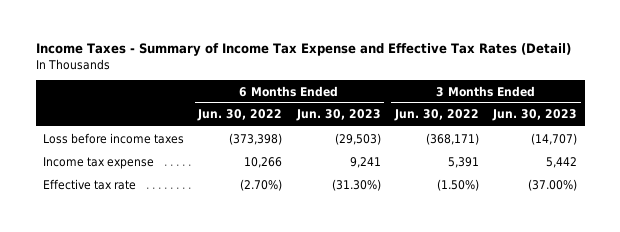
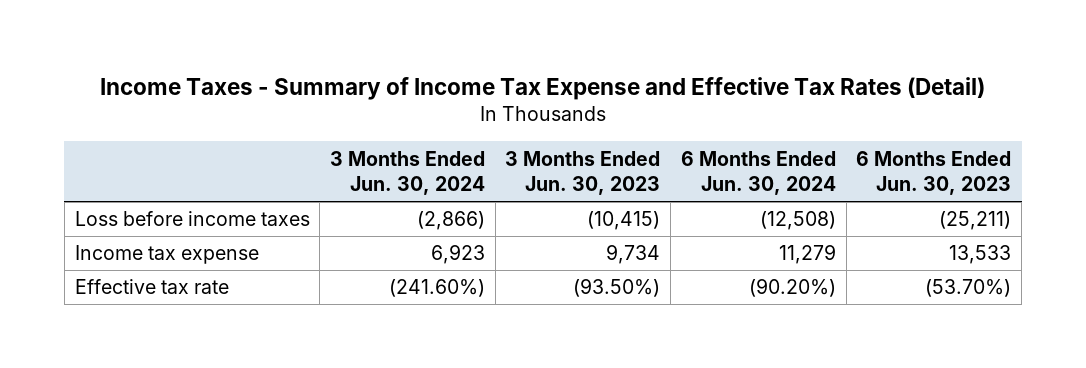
[197,109,283,122] Jun. 30, 2022 -> none
[394,109,480,122] Jun. 30, 2022 -> none
none -> [329,150,485,196] 3 Months Ended Jun. 30, 2024
none -> [680,150,836,196] 6 Months Ended Jun. 30, 2024
[334,132,381,145] (29,503) -> [939,211,1012,231] (25,211)
[531,132,578,145] (14,707) -> [587,211,661,231] (10,415)
[349,156,381,168] 9,241 -> [949,245,1012,265] 13,533
[546,156,578,168] 5,442 -> [606,244,661,265] 9,734
[331,178,381,191] (31.30%) -> [925,279,1012,298] (53.70%)
[528,178,578,191] (37.00%) -> [573,278,661,298] (93.50%)

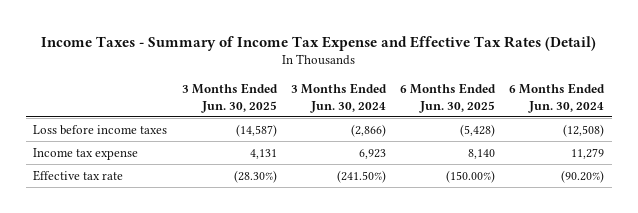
[505,150,661,196] 3 Months Ended Jun. 30, 2023 -> none
[856,150,1012,196] 6 Months Ended Jun. 30, 2023 -> none
none -> [181,82,278,113] 3 Months Ended Jun. 30, 2025
none -> [400,82,497,113] 6 Months Ended Jun. 30, 2025
[388,279,485,298] (241.60%) -> [336,169,386,183] (241.50%)

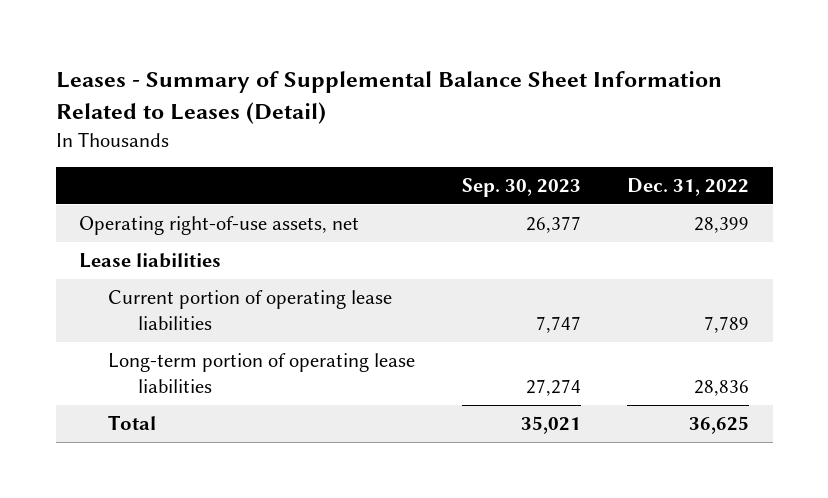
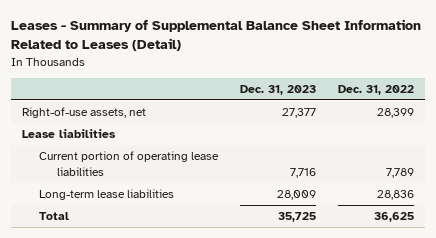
[461,178,581,198] Sep. 30, 2023 -> none
none -> [240,84,317,95] Dec. 31, 2023
[78,215,359,235] Operating right-of-use assets, net -> [21,107,146,119] Right-of-use assets, net
[108,352,416,394] Long-term portion of operating lease liabilities -> [39,189,175,201] Long-term lease liabilities

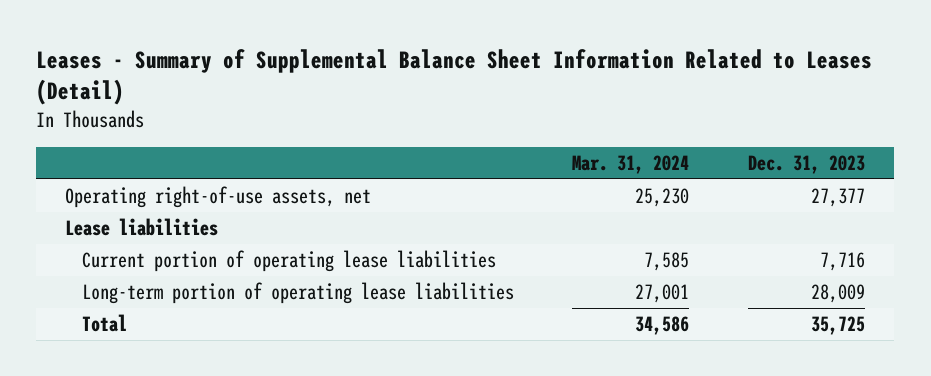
[338,84,415,95] Dec. 31, 2022 -> none
none -> [572,155,690,175] Mar. 31, 2024
[21,107,146,119] Right-of-use assets, net -> [65,185,372,208] Operating right-of-use assets, net
[39,189,175,201] Long-term lease liabilities -> [81,281,514,304] Long-term portion of operating lease liabilities

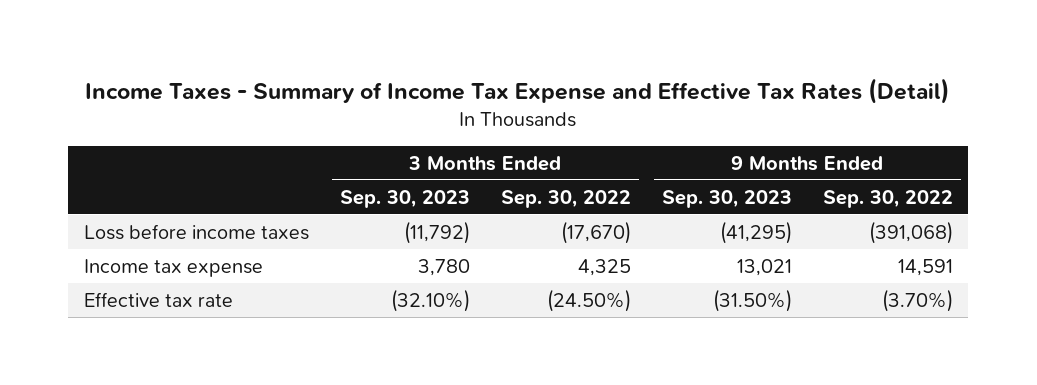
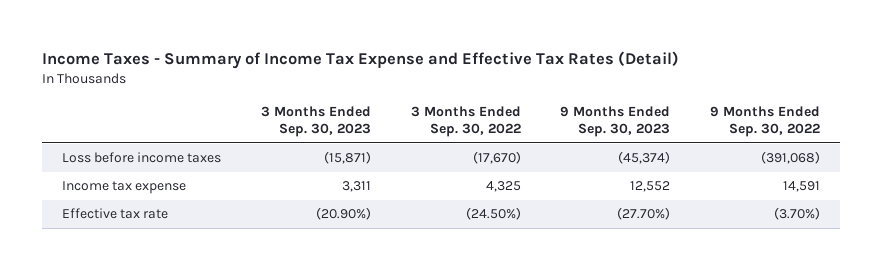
[403,220,470,244] (11,792) -> [323,151,371,165] (15,871)
[719,220,792,244] (41,295) -> [618,151,671,165] (45,374)
[417,258,470,276] 3,780 -> [341,181,371,193] 3,311
[736,258,792,276] 13,021 -> [630,181,671,193] 12,552
[390,288,470,312] (32.10%) -> [315,207,371,221] (20.90%)
[712,288,792,312] (31.50%) -> [617,207,671,221] (27.70%)

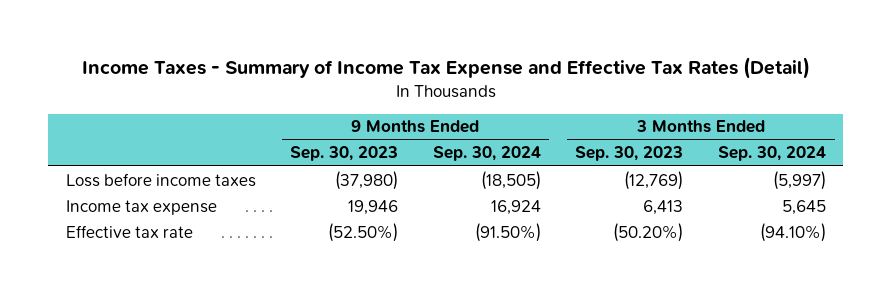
[410,105,521,138] 3 Months Ended Sep. 30, 2022 -> none
[710,105,821,138] 9 Months Ended Sep. 30, 2022 -> none
none -> [432,146,541,162] Sep. 30, 2024
none -> [718,146,827,162] Sep. 30, 2024
[323,151,371,165] (15,871) -> [624,170,684,190] (12,769)
[618,151,671,165] (45,374) -> [335,170,399,190] (37,980)
[341,181,371,193] 3,311 -> [643,199,684,215] 6,413
[630,181,671,193] 12,552 -> [348,199,399,215] 19,946
[315,207,371,221] (20.90%) -> [613,222,684,242] (50.20%)
[617,207,671,221] (27.70%) -> [328,222,399,242] (52.50%)

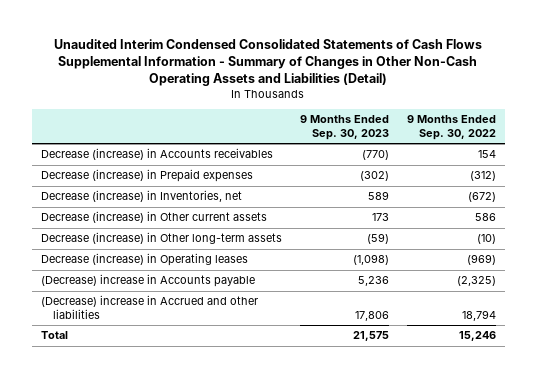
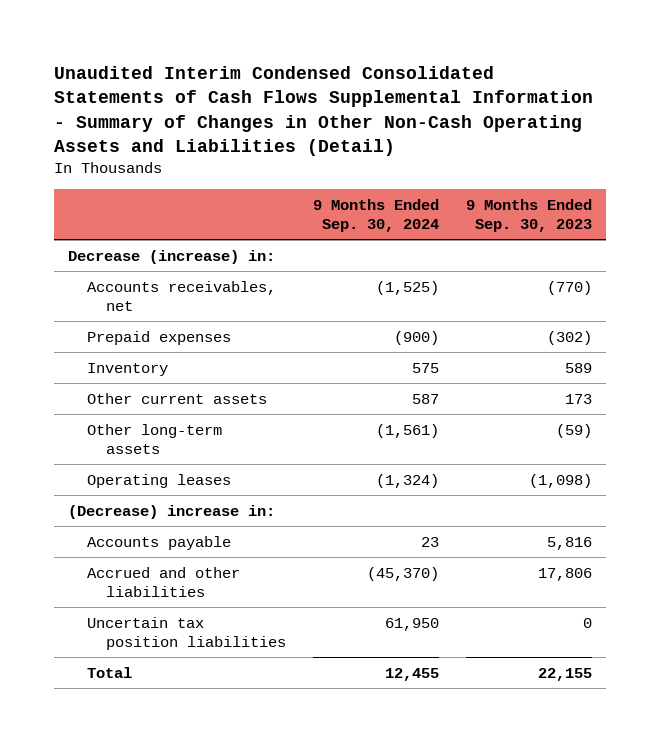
[407,115,497,140] 9 Months Ended Sep. 30, 2022 -> none
none -> [313,198,440,232] 9 Months Ended Sep. 30, 2024
none -> [67,249,275,264] Decrease (increase) in:
[40,148,273,161] Decrease (increase) in Accounts receivables -> [87,280,277,311] Accounts receivables, net
[40,169,253,183] Decrease (increase) in Prepaid expenses -> [87,330,232,345] Prepaid expenses
[40,190,242,203] Decrease (increase) in Inventories, net -> [87,362,169,376] Inventory
[40,211,267,224] Decrease (increase) in Other current assets -> [87,392,268,404] Other current assets
[40,232,282,245] Decrease (increase) in Other long-term assets -> [87,423,223,454] Other long-term assets
[40,253,248,267] Decrease (increase) in Operating leases -> [87,473,232,488] Operating leases
none -> [67,504,275,519] (Decrease) increase in:
[40,274,255,288] (Decrease) increase in Accounts payable -> [87,535,232,550] Accounts payable
[357,276,389,287] 5,236 -> [547,536,593,550] 5,816
[40,295,258,320] (Decrease) increase in Accrued and other liabilities -> [87,566,241,597] Accrued and other liabilities
none -> [87,616,287,650] Uncertain tax position liabilities
[352,331,389,342] 21,575 -> [538,667,593,681] 22,155

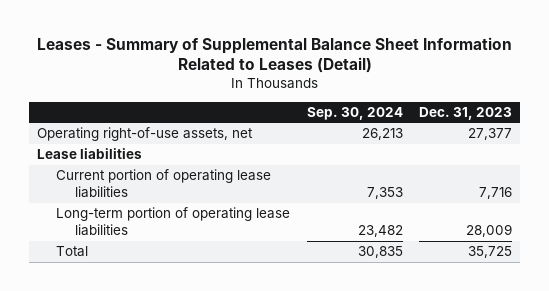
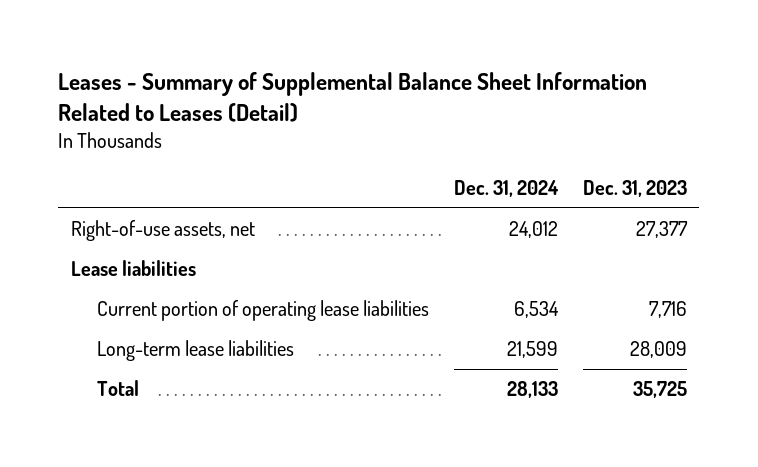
[306,106,403,120] Sep. 30, 2024 -> none
none -> [453,179,559,197] Dec. 31, 2024
[37,127,254,142] Operating right-of-use assets, net -> [70,220,255,242] Right-of-use assets, net
[56,207,291,237] Long-term portion of operating lease liabilities -> [97,340,295,362] Long-term lease liabilities

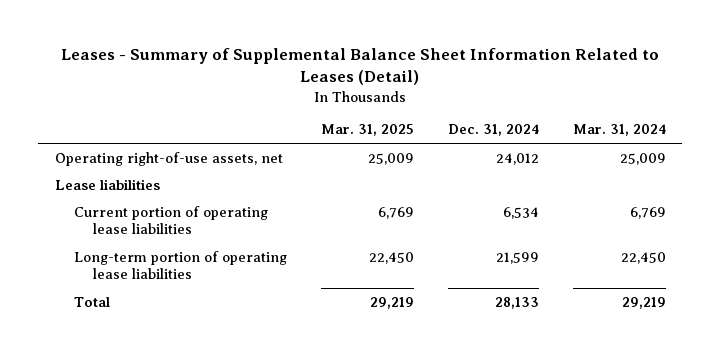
[582,179,687,197] Dec. 31, 2023 -> none
none -> [320,124,414,137] Mar. 31, 2025
none -> [572,124,666,137] Mar. 31, 2024
[70,220,255,242] Right-of-use assets, net -> [55,151,284,166] Operating right-of-use assets, net
[97,340,295,362] Long-term lease liabilities -> [74,250,288,279] Long-term portion of operating lease liabilities

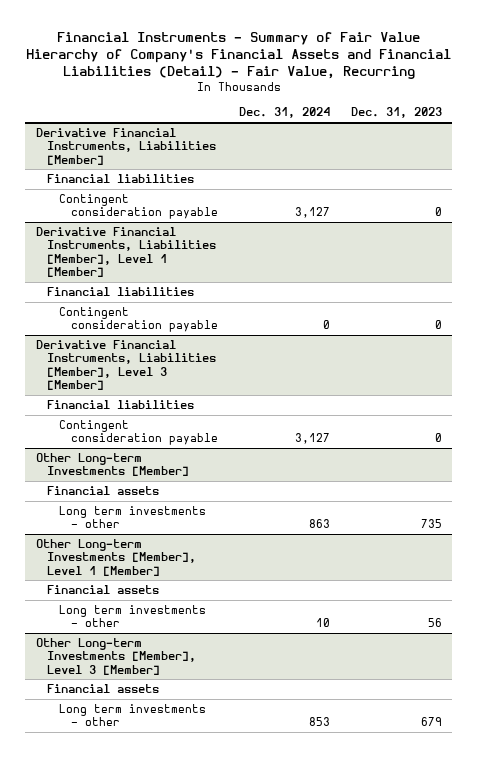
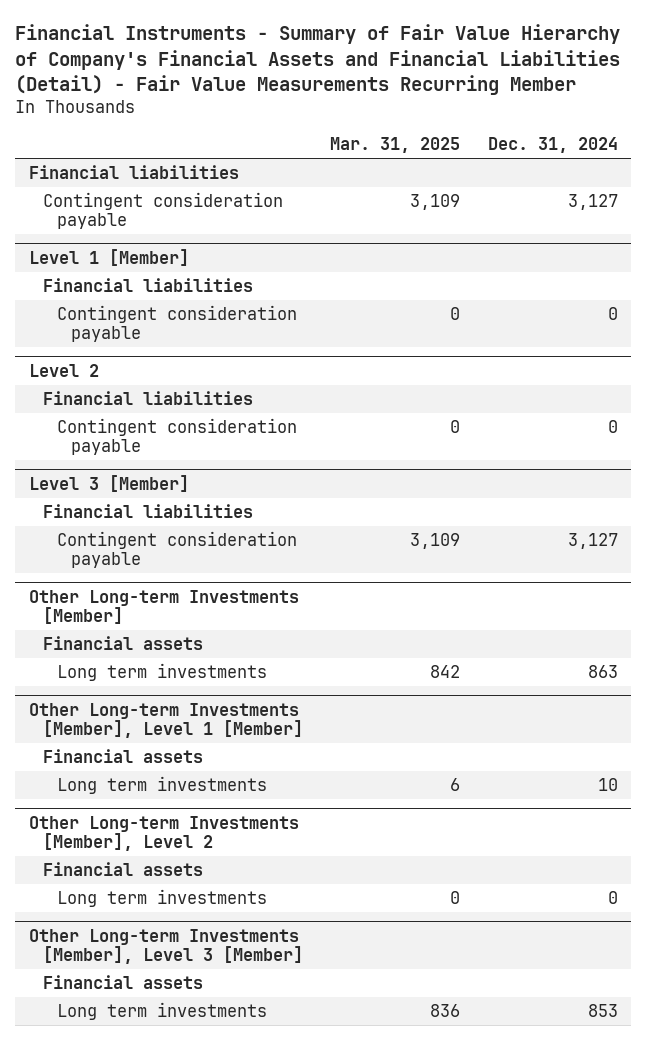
[25,32,451,80] Financial Instruments - Summary of Fair Value Hierarchy of Company's Financial Assets and Financial Liabilities (Detail) - Fair Value, Recurring -> [15,24,621,96] Financial Instruments - Summary of Fair Value Hierarchy of Company's Financial Assets and Financial Liabilities (Detail) - Fair Value Measurements Recurring Member
[350,107,442,119] Dec. 31, 2023 -> none
none -> [330,137,461,154] Mar. 31, 2025
[35,128,217,165] Derivative Financial Instruments, Liabilities [Member] -> none
[35,227,217,277] Derivative Financial Instruments, Liabilities [Member], Level 1 [Member] -> none
none -> [28,248,189,266] Level 1 [Member]
[35,340,217,390] Derivative Financial Instruments, Liabilities [Member], Level 3 [Member] -> none
none -> [28,363,99,377] Level 2
none -> [56,418,297,456] Contingent consideration payable
none -> [28,474,189,492] Level 3 [Member]
none -> [42,504,253,519] Financial liabilities
[59,506,207,529] Long term investments - other -> [56,663,267,682] Long term investments
[59,605,207,628] Long term investments - other -> [56,776,267,795] Long term investments
none -> [28,815,299,851] Other Long-term Investments [Member], Level 2
none -> [42,862,203,877] Financial assets
none -> [56,889,267,908] Long term investments
[59,704,207,727] Long term investments - other -> [56,1002,267,1021] Long term investments

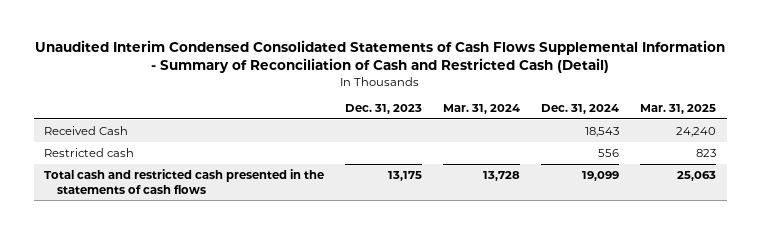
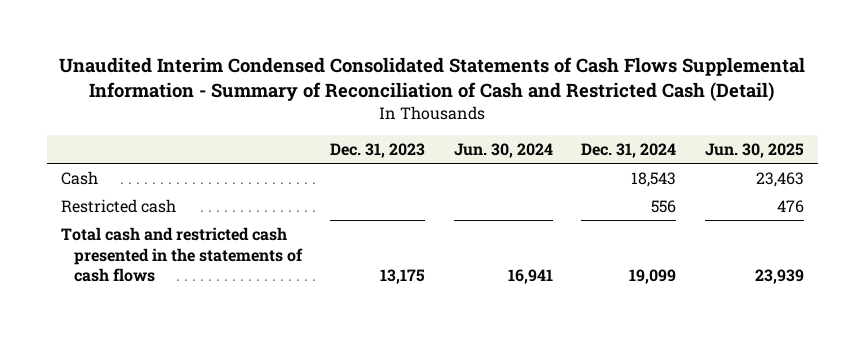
[443,104,521,115] Mar. 31, 2024 -> none
[640,104,717,115] Mar. 31, 2025 -> none
none -> [453,143,553,159] Jun. 30, 2024
none -> [704,143,804,159] Jun. 30, 2025
[44,125,129,135] Received Cash -> [61,171,99,186] Cash

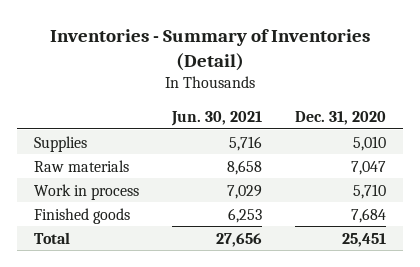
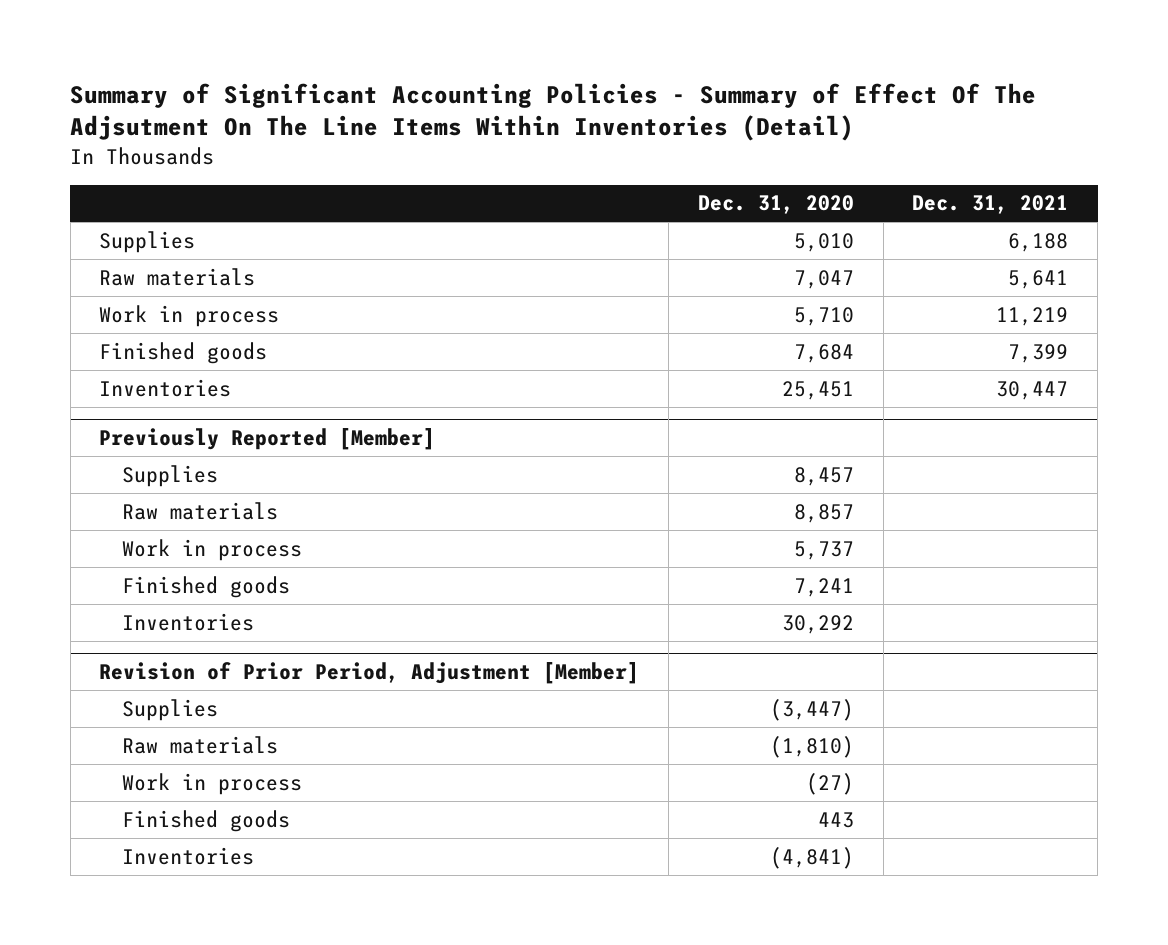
[49,28,370,71] Inventories - Summary of Inventories (Detail) -> [70,82,1037,142] Summary of Significant Accounting Policies - Summary of Effect Of The Adjsutment On The Line Items Within Inventories (Detail)
[170,111,262,127] Jun. 30, 2021 -> none
none -> [912,195,1069,215] Dec. 31, 2021
[33,231,70,244] Total -> [99,378,232,397] Inventories
none -> [99,427,436,450] Previously Reported [Member]
none -> [121,464,218,487] Supplies
none -> [121,501,278,520] Raw materials
none -> [121,538,302,561] Work in process
none -> [121,575,290,598] Finished goods
none -> [121,612,254,631] Inventories
none -> [99,661,640,684] Revision of Prior Period, Adjustment [Member]
none -> [121,698,218,721] Supplies
none -> [121,735,278,754] Raw materials
none -> [121,772,302,795] Work in process
none -> [121,809,290,832] Finished goods
none -> [121,846,254,865] Inventories

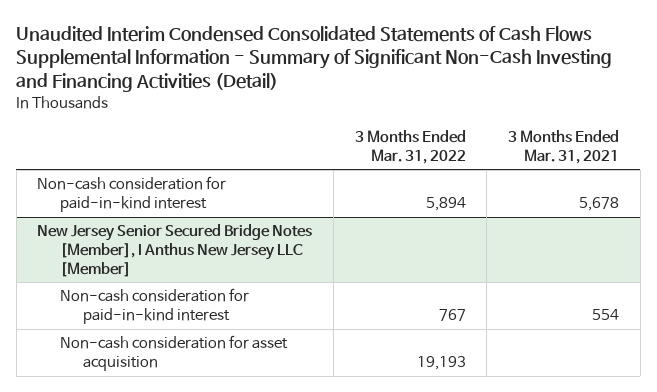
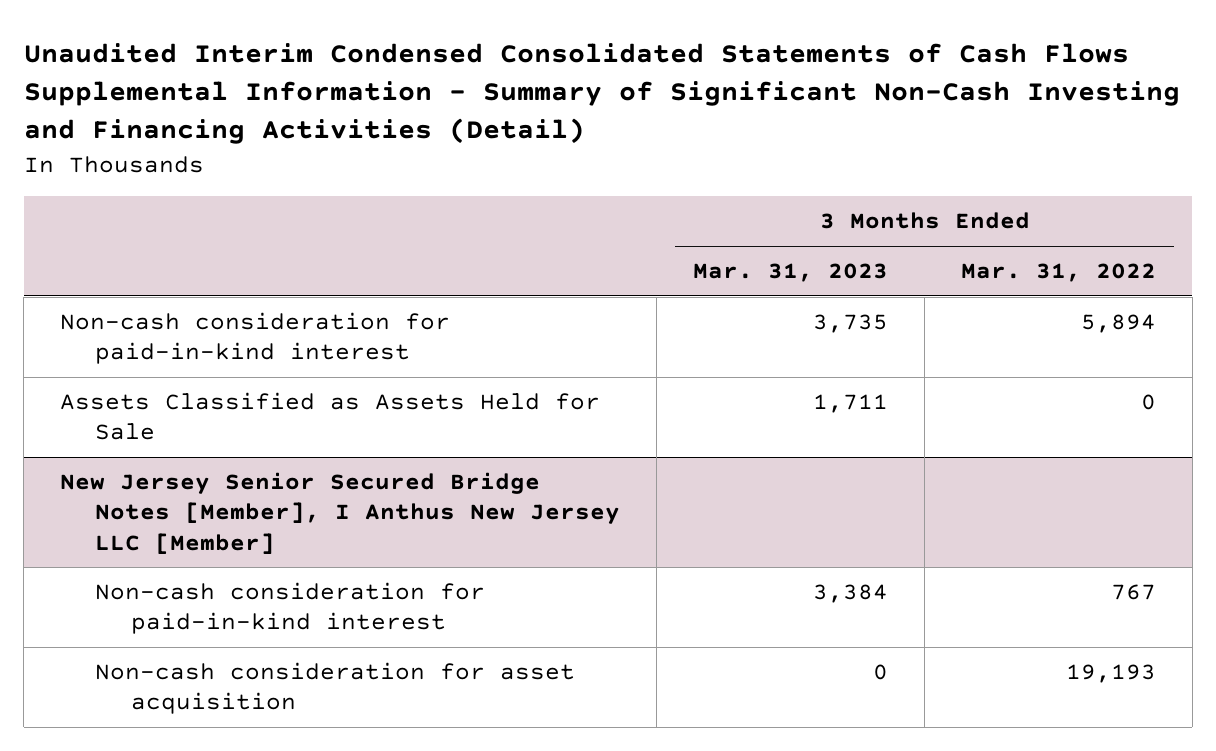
[508,130,620,164] 3 Months Ended Mar. 31, 2021 -> none
none -> [693,263,889,283] Mar. 31, 2023
none -> [60,392,601,441] Assets Classified as Assets Held for Sale

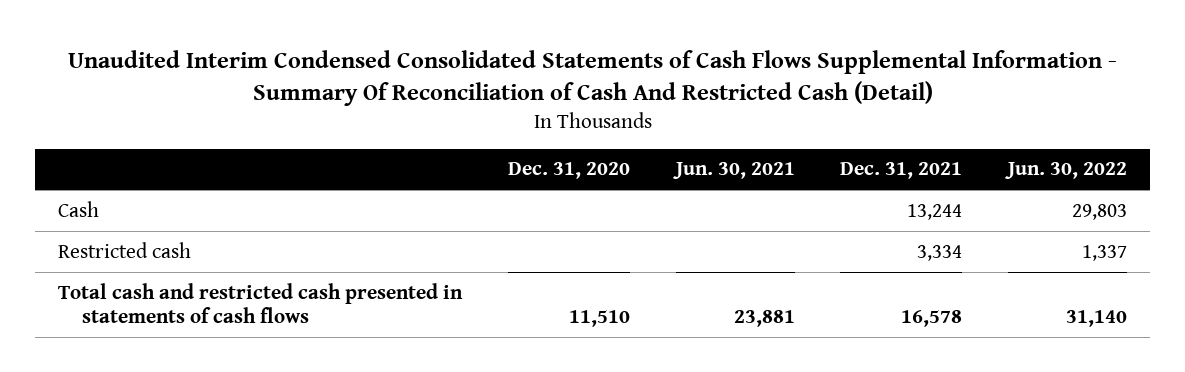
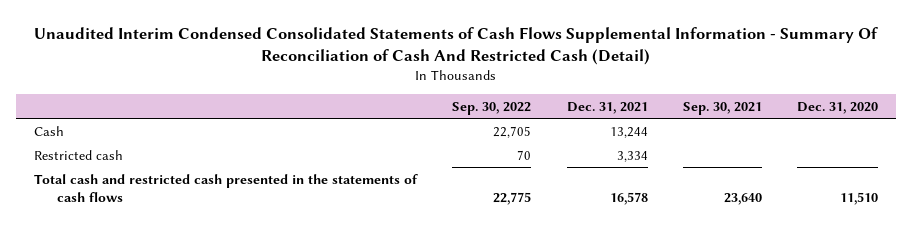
[672,162,795,180] Jun. 30, 2021 -> none
[1005,162,1128,180] Jun. 30, 2022 -> none
none -> [452,101,532,115] Sep. 30, 2022
none -> [683,101,763,115] Sep. 30, 2021
[58,282,464,324] Total cash and restricted cash presented in statements of cash flows -> [34,173,419,202] Total cash and restricted cash presented in the statements of cash flows

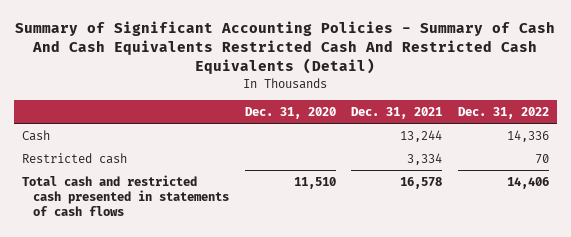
[34,26,879,65] Unaudited Interim Condensed Consolidated Statements of Cash Flows Supplemental Information - Summary Of Reconciliation of Cash And Restricted Cash (Detail) -> [15,21,556,75] Summary of Significant Accounting Policies - Summary of Cash And Cash Equivalents Restricted Cash And Restricted Cash Equivalents (Detail)
[452,101,532,115] Sep. 30, 2022 -> none
[683,101,763,115] Sep. 30, 2021 -> none
none -> [457,107,549,120] Dec. 31, 2022
[34,173,419,202] Total cash and restricted cash presented in the statements of cash flows -> [21,175,230,216] Total cash and restricted cash presented in statements of cash flows

